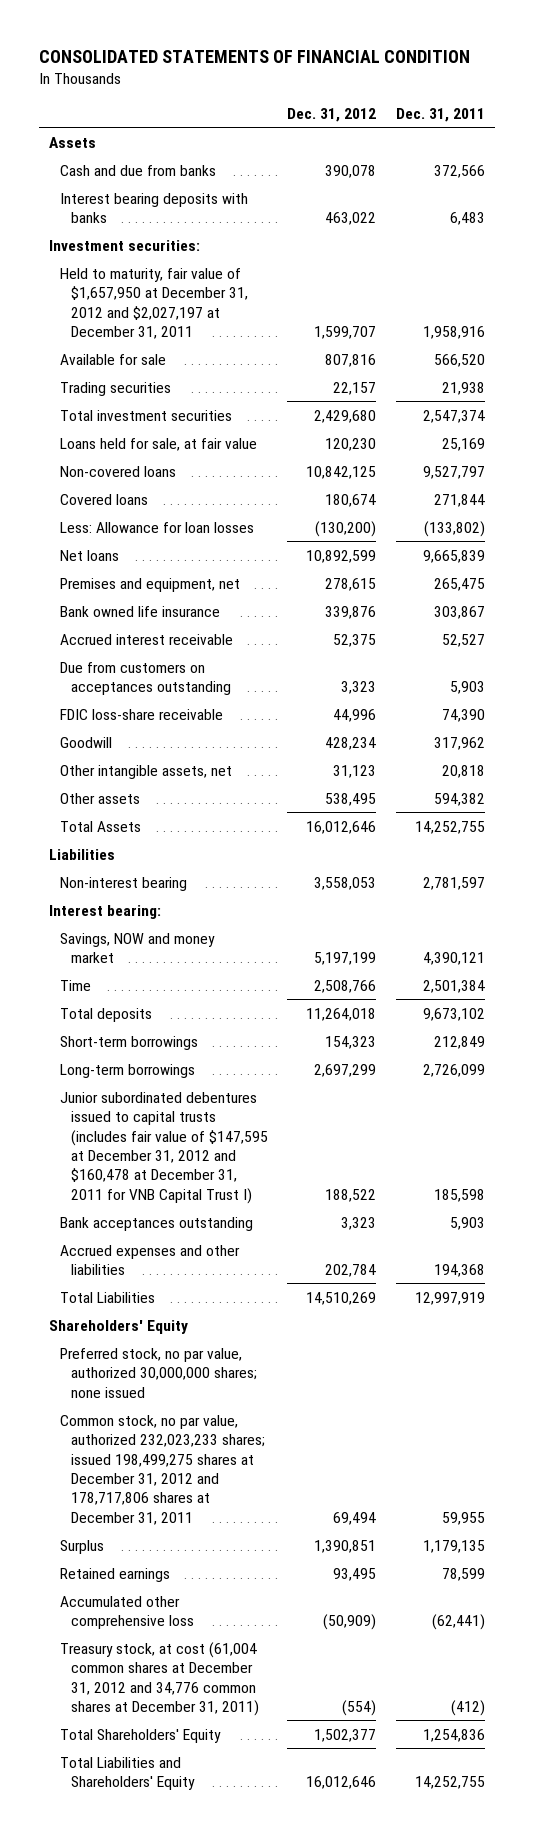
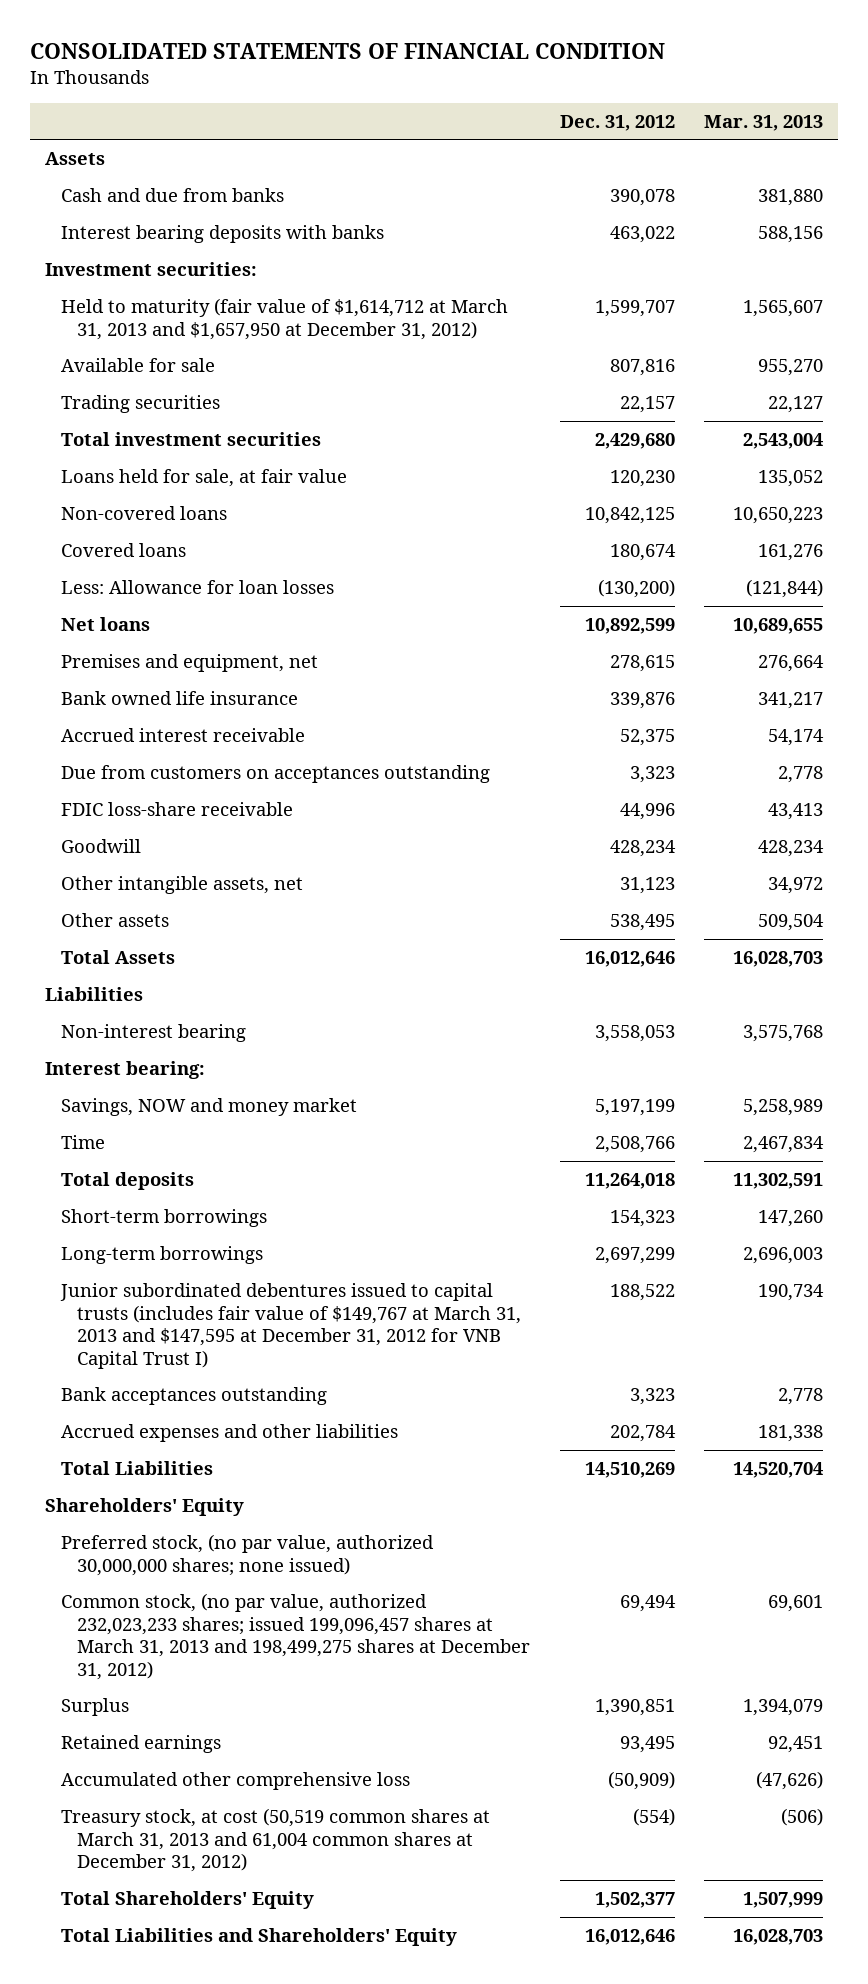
[396,108,486,123] Dec. 31, 2011 -> none
none -> [704,114,824,131] Mar. 31, 2013
[59,267,248,339] Held to maturity, fair value of $1,657,950 at December 31, 2012 and $2,027,197 at December 31, 2011 -> [60,298,508,340] Held to maturity (fair value of $1,614,712 at March 31, 2013 and $1,657,950 at December 31, 2012)
[59,1091,268,1204] Junior subordinated debentures issued to capital trusts (includes fair value of $147,595 at December 31, 2012 and $160,478 at December 31, 2011 for VNB Capital Trust I) -> [59,1283,521,1369] Junior subordinated debentures issued to capital trusts (includes fair value of $149,767 at March 31, 2013 and $147,595 at December 31, 2012 for VNB Capital Trust I)
[59,1347,257,1398] Preferred stock, no par value, authorized 30,000,000 shares; none issued -> [60,1534,434,1576] Preferred stock, (no par value, authorized 30,000,000 shares; none issued)
[59,1414,265,1525] Common stock, no par value, authorized 232,023,233 shares; issued 198,499,275 shares at December 31, 2012 and 178,717,806 shares at December 31, 2011 -> [60,1593,530,1680] Common stock, (no par value, authorized 232,023,233 shares; issued 199,096,457 shares at March 31, 2013 and 198,499,275 shares at December 31, 2012)
[59,1641,259,1716] Treasury stock, at cost (61,004 common shares at December 31, 2012 and 34,776 common shares at December 31, 2011) -> [60,1808,490,1873] Treasury stock, at cost (50,519 common shares at March 31, 2013 and 61,004 common shares at December 31, 2012)

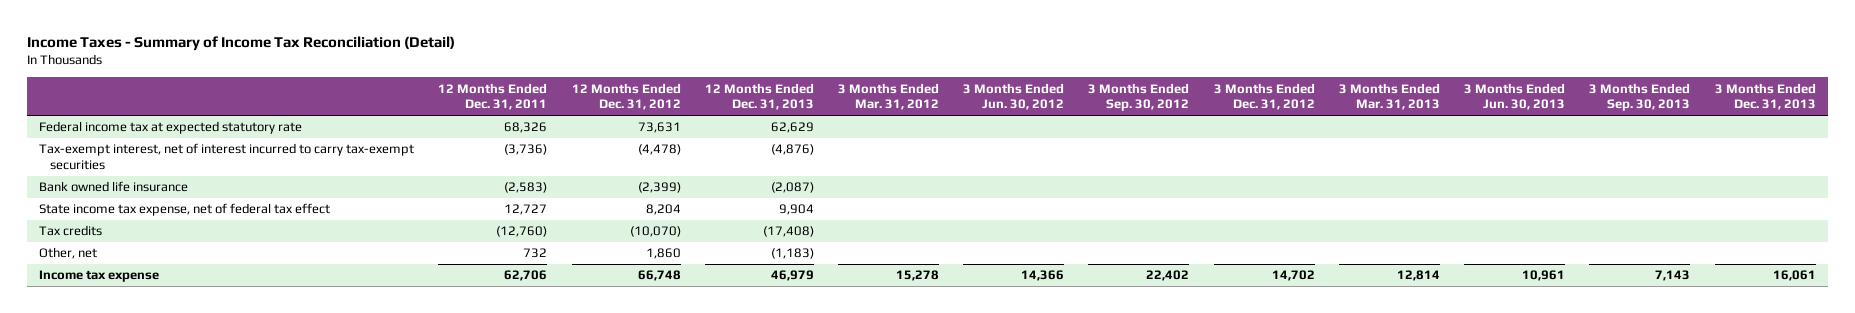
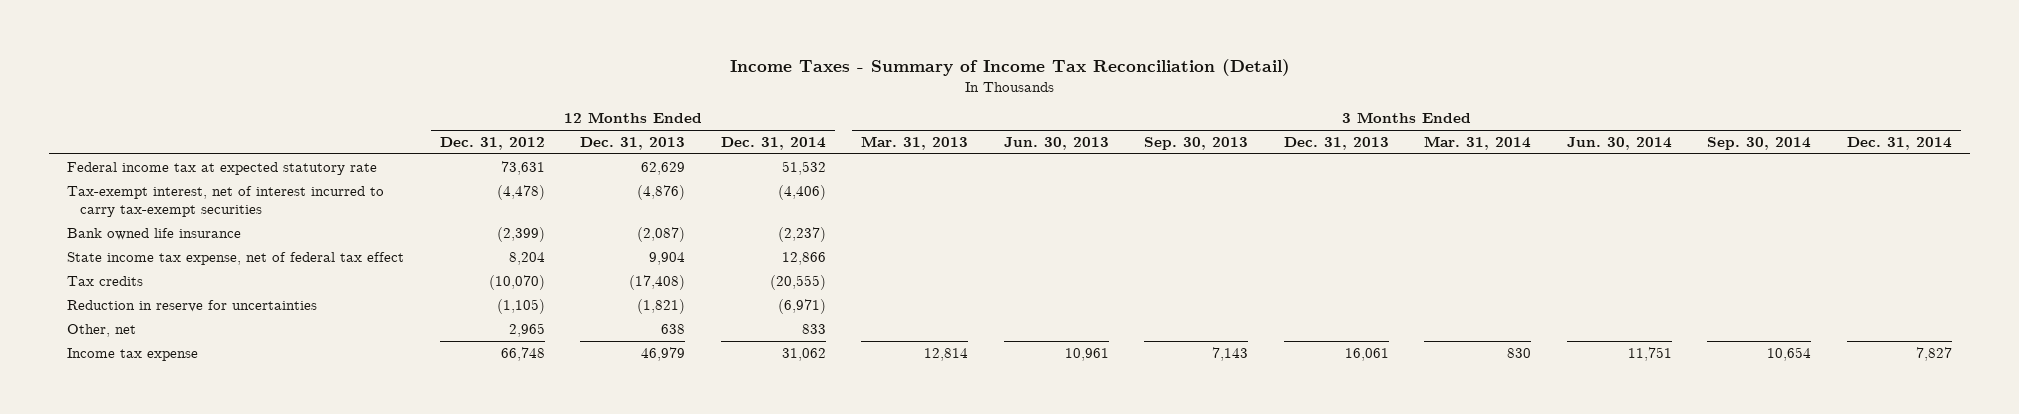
[438,82,548,111] 12 Months Ended Dec. 31, 2011 -> none
[837,82,939,111] 3 Months Ended Mar. 31, 2012 -> none
[963,82,1065,111] 3 Months Ended Jun. 30, 2012 -> none
[1088,82,1190,112] 3 Months Ended Sep. 30, 2012 -> none
[1213,82,1315,111] 3 Months Ended Dec. 31, 2012 -> none
none -> [720,136,826,150] Dec. 31, 2014
none -> [1424,135,1532,150] Mar. 31, 2014
none -> [1566,136,1672,150] Jun. 30, 2014
none -> [1707,136,1812,150] Sep. 30, 2014
none -> [1847,136,1953,150] Dec. 31, 2014
none -> [67,299,318,312] Reduction in reserve for uncertainties
[645,248,681,260] 1,860 -> [508,322,545,337] 2,965
[770,248,814,260] (1,183) -> [661,323,686,334] 638

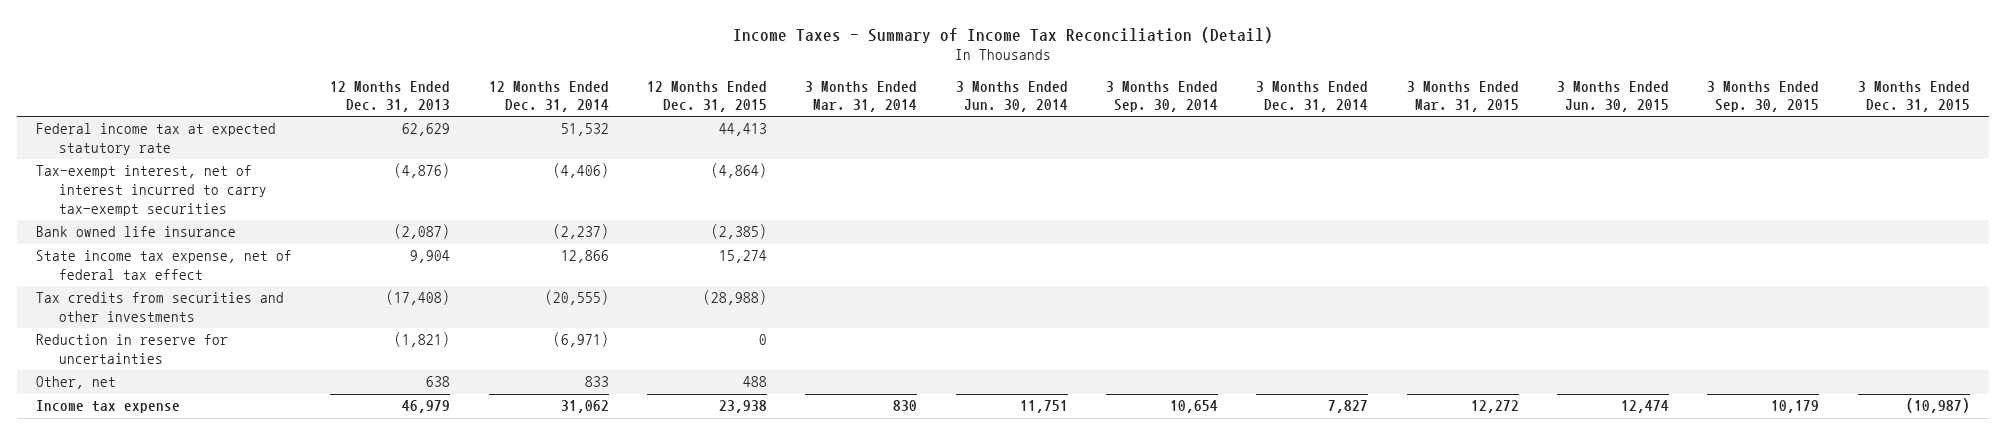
[439,136,545,150] Dec. 31, 2012 -> none
[861,135,969,150] Mar. 31, 2013 -> none
[1003,136,1109,150] Jun. 30, 2013 -> none
[1144,136,1249,150] Sep. 30, 2013 -> none
[1283,136,1389,150] Dec. 31, 2013 -> none
none -> [646,80,767,113] 12 Months Ended Dec. 31, 2015
none -> [1406,80,1519,113] 3 Months Ended Mar. 31, 2015
none -> [1556,80,1669,113] 3 Months Ended Jun. 30, 2015
none -> [1707,80,1820,113] 3 Months Ended Sep. 30, 2015
none -> [1857,80,1970,113] 3 Months Ended Dec. 31, 2015
[67,275,144,286] Tax credits -> [35,292,284,323] Tax credits from securities and other investments

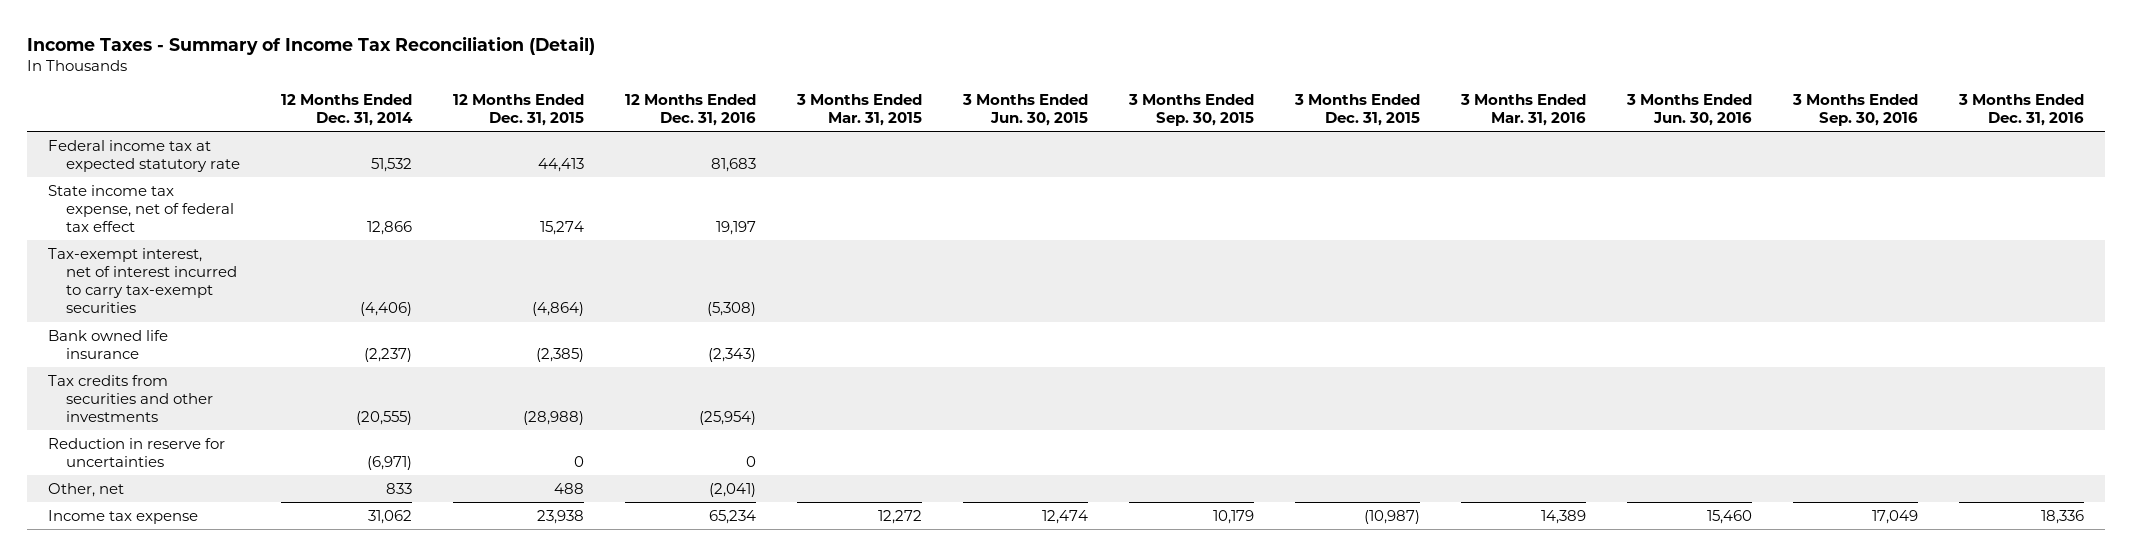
[330,80,451,113] 12 Months Ended Dec. 31, 2013 -> none
[805,80,918,113] 3 Months Ended Mar. 31, 2014 -> none
[955,80,1068,113] 3 Months Ended Jun. 30, 2014 -> none
[1105,80,1218,113] 3 Months Ended Sep. 30, 2014 -> none
[1256,80,1369,113] 3 Months Ended Dec. 31, 2014 -> none
none -> [624,93,756,127] 12 Months Ended Dec. 31, 2016
none -> [1460,93,1587,127] 3 Months Ended Mar. 31, 2016
none -> [1626,93,1753,127] 3 Months Ended Jun. 30, 2016
none -> [1792,93,1919,127] 3 Months Ended Sep. 30, 2016
none -> [1958,93,2085,127] 3 Months Ended Dec. 31, 2016
[35,250,292,281] State income tax expense, net of federal tax effect -> [47,184,234,233] State income tax expense, net of federal tax effect

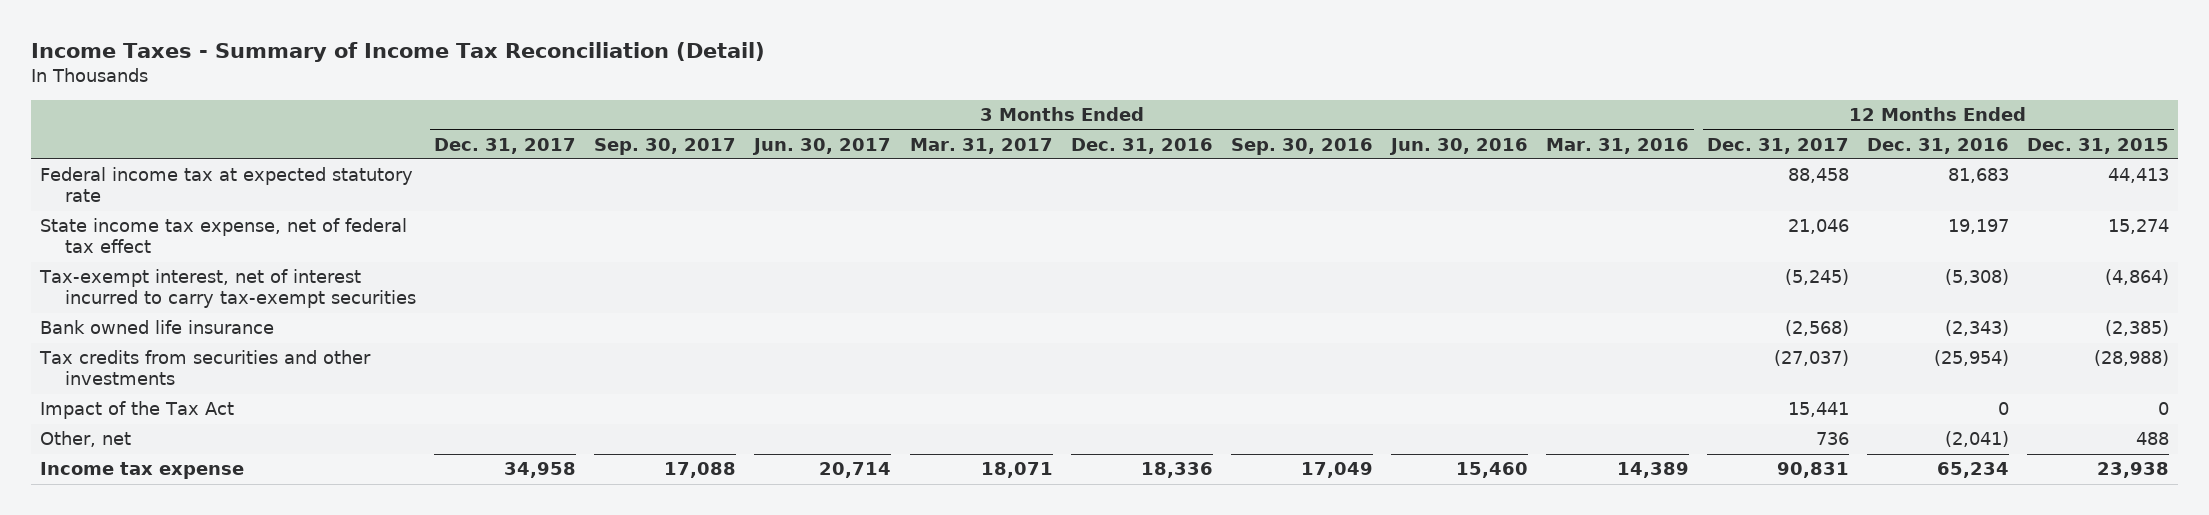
[280,93,413,127] 12 Months Ended Dec. 31, 2014 -> none
[795,93,922,127] 3 Months Ended Mar. 31, 2015 -> none
[962,93,1089,127] 3 Months Ended Jun. 30, 2015 -> none
[1128,93,1255,127] 3 Months Ended Sep. 30, 2015 -> none
[1294,93,1421,127] 3 Months Ended Dec. 31, 2015 -> none
none -> [434,137,577,154] Dec. 31, 2017
none -> [594,137,737,155] Sep. 30, 2017
none -> [752,137,892,155] Jun. 30, 2017
none -> [909,137,1053,154] Mar. 31, 2017
none -> [1707,137,1850,154] Dec. 31, 2017
[47,437,225,467] Reduction in reserve for uncertainties -> none
none -> [39,401,234,420] Impact of the Tax Act

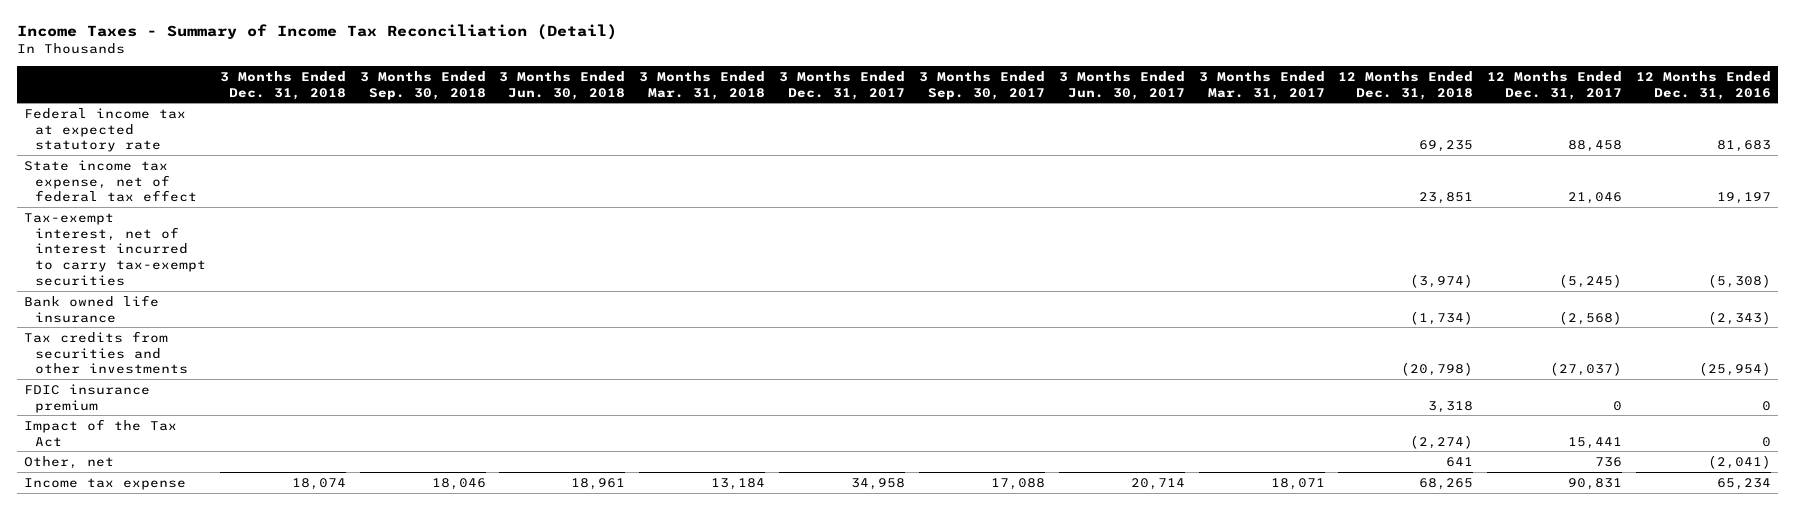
[1070,137,1213,154] Dec. 31, 2016 -> none
[1230,137,1373,155] Sep. 30, 2016 -> none
[1388,137,1528,155] Jun. 30, 2016 -> none
[1546,137,1690,154] Mar. 31, 2016 -> none
[2027,137,2170,154] Dec. 31, 2015 -> none
none -> [219,70,346,100] 3 Months Ended Dec. 31, 2018
none -> [359,70,486,100] 3 Months Ended Sep. 30, 2018
none -> [499,70,626,100] 3 Months Ended Jun. 30, 2018
none -> [639,70,766,100] 3 Months Ended Mar. 31, 2018
none -> [1338,70,1474,100] 12 Months Ended Dec. 31, 2018
none -> [23,383,150,413] FDIC insurance premium

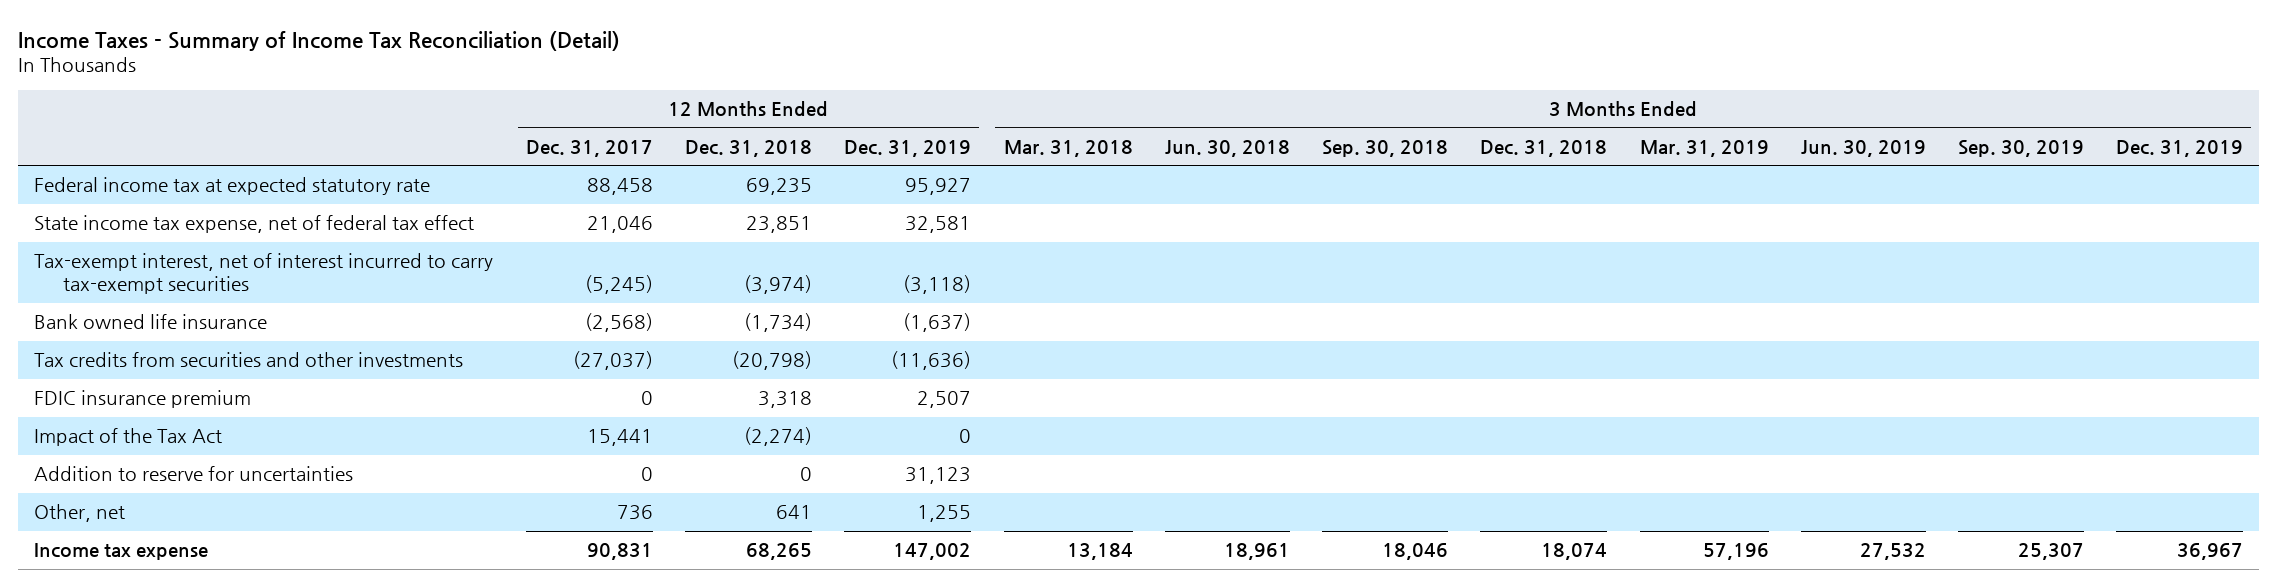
[779,70,906,100] 3 Months Ended Dec. 31, 2017 -> none
[918,70,1045,100] 3 Months Ended Sep. 30, 2017 -> none
[1058,70,1185,100] 3 Months Ended Jun. 30, 2017 -> none
[1198,70,1325,100] 3 Months Ended Mar. 31, 2017 -> none
[1635,70,1771,100] 12 Months Ended Dec. 31, 2016 -> none
none -> [844,139,972,157] Dec. 31, 2019
none -> [1639,139,1769,157] Mar. 31, 2019
none -> [1800,139,1926,157] Jun. 30, 2019
none -> [1958,139,2085,157] Sep. 30, 2019
none -> [2116,139,2244,157] Dec. 31, 2019
none -> [34,466,354,482] Addition to reserve for uncertainties

